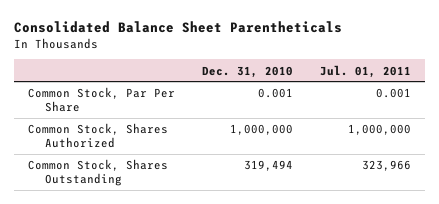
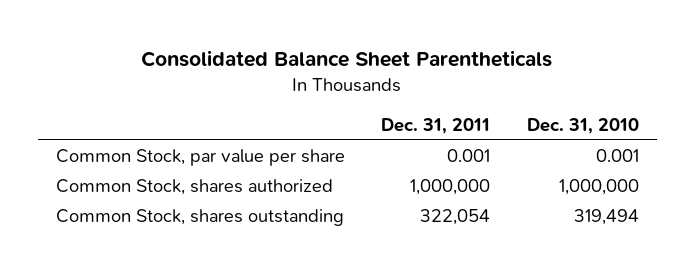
[320,64,412,78] Jul. 01, 2011 -> none
none -> [381,117,491,134] Dec. 31, 2011
[27,87,175,112] Common Stock, Par Per Share -> [55,149,345,167] Common Stock, par value per share
[27,123,168,148] Common Stock, Shares Authorized -> [55,179,333,196] Common Stock, shares authorized
[27,159,168,186] Common Stock, Shares Outstanding -> [55,209,344,227] Common Stock, shares outstanding

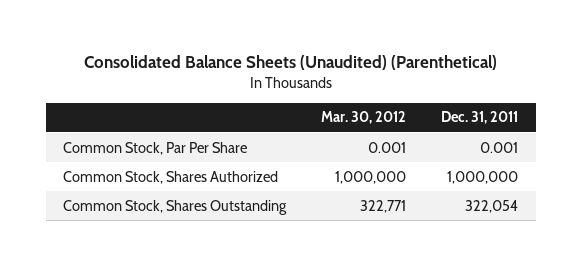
[141,50,553,68] Consolidated Balance Sheet Parentheticals -> [83,55,497,71] Consolidated Balance Sheets (Unaudited) (Parenthetical)
[526,117,639,134] Dec. 31, 2010 -> none
none -> [321,111,407,125] Mar. 30, 2012
[55,149,345,167] Common Stock, par value per share -> [63,141,248,155] Common Stock, Par Per Share
[55,179,333,196] Common Stock, shares authorized -> [63,170,279,184] Common Stock, Shares Authorized
[55,209,344,227] Common Stock, shares outstanding -> [63,199,288,215] Common Stock, Shares Outstanding

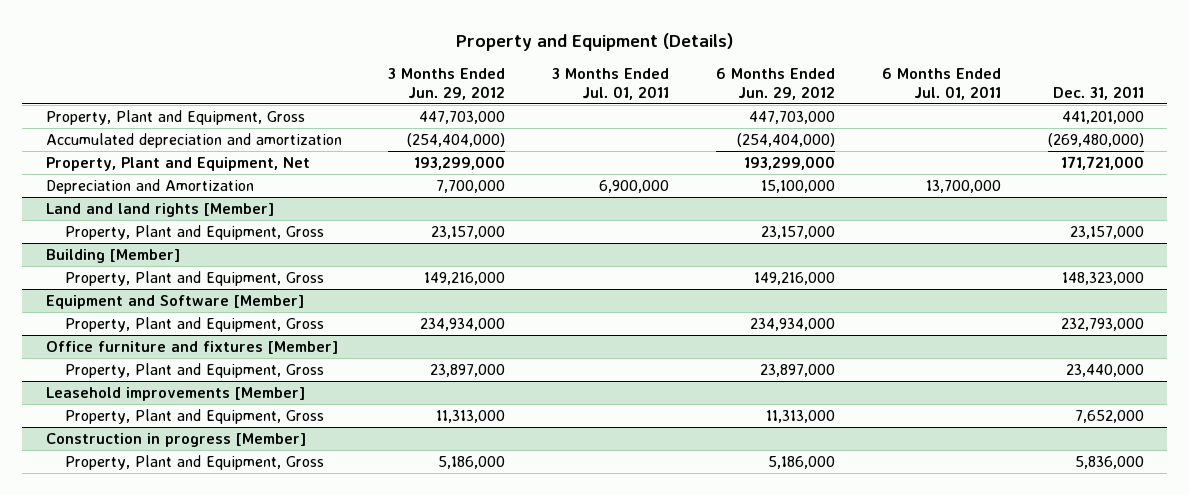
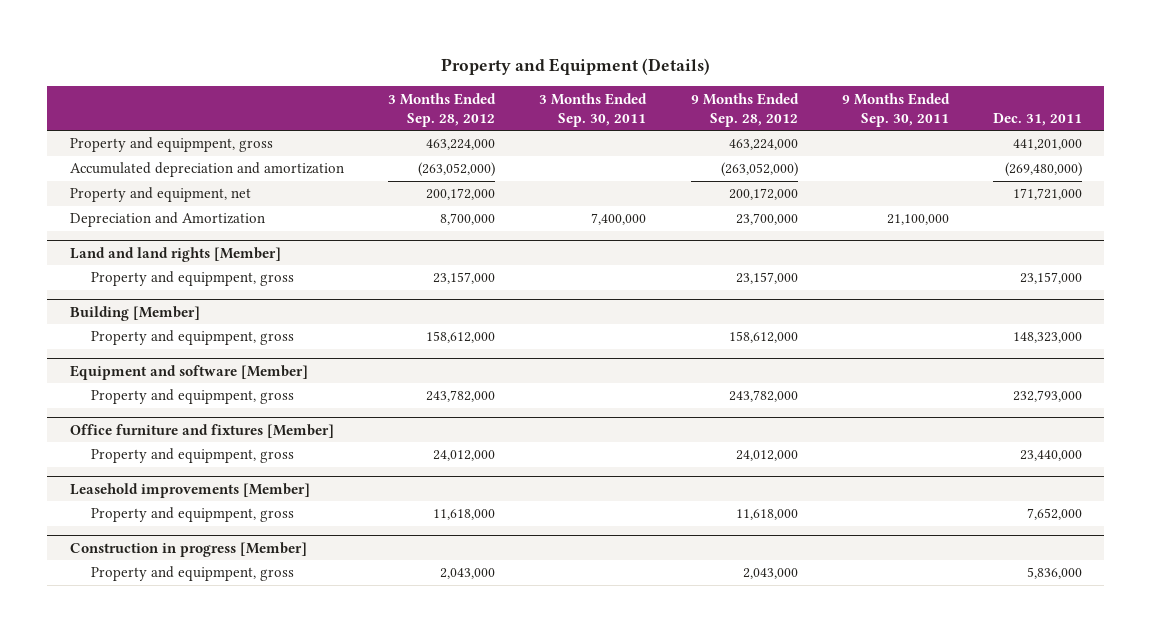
[388,68,506,100] 3 Months Ended Jun. 29, 2012 -> none
[552,68,670,100] 3 Months Ended Jul. 01, 2011 -> none
[716,68,836,100] 6 Months Ended Jun. 29, 2012 -> none
[882,68,1002,100] 6 Months Ended Jul. 01, 2011 -> none
none -> [387,92,496,127] 3 Months Ended Sep. 28, 2012
none -> [539,92,648,127] 3 Months Ended Sep. 30, 2011
none -> [690,92,799,127] 9 Months Ended Sep. 28, 2012
none -> [841,92,950,127] 9 Months Ended Sep. 30, 2011
[45,109,305,125] Property, Plant and Equipment, Gross -> [69,137,273,153] Property and equipmpent, gross
[45,156,310,171] Property, Plant and Equipment, Net -> [69,187,251,203] Property and equipment, net
[65,224,325,240] Property, Plant and Equipment, Gross -> [90,271,294,287] Property and equipmpent, gross
[65,270,325,286] Property, Plant and Equipment, Gross -> [90,330,294,346] Property and equipmpent, gross
[45,294,304,309] Equipment and Software [Member] -> [69,364,308,380] Equipment and software [Member]
[65,316,325,332] Property, Plant and Equipment, Gross -> [90,389,294,405] Property and equipmpent, gross
[65,362,325,378] Property, Plant and Equipment, Gross -> [90,448,294,464] Property and equipmpent, gross
[65,408,325,424] Property, Plant and Equipment, Gross -> [90,507,294,523] Property and equipmpent, gross
[65,454,325,470] Property, Plant and Equipment, Gross -> [90,566,294,582] Property and equipmpent, gross

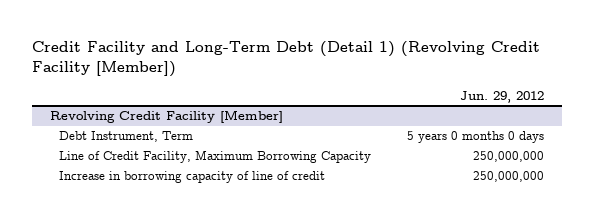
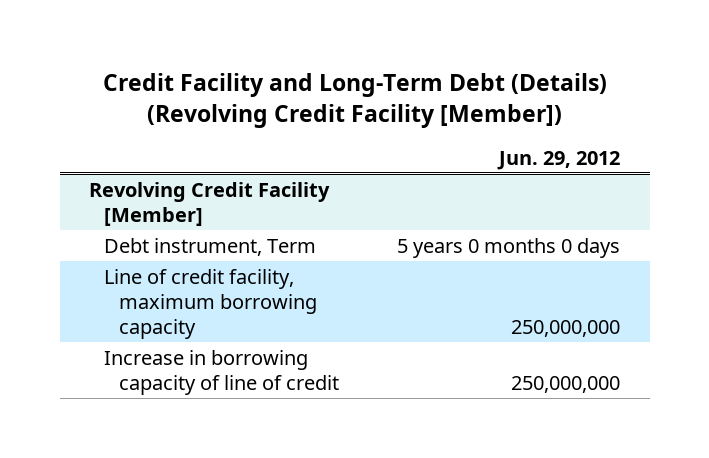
[31,40,540,78] Credit Facility and Long-Term Debt (Detail 1) (Revolving Credit Facility [Member]) -> [102,72,607,129] Credit Facility and Long-Term Debt (Details) (Revolving Credit Facility [Member])
[58,131,193,143] Debt Instrument, Term -> [103,237,316,256] Debt instrument, Term
[58,150,371,164] Line of Credit Facility, Maximum Borrowing Capacity -> [103,268,317,340] Line of credit facility, maximum borrowing capacity

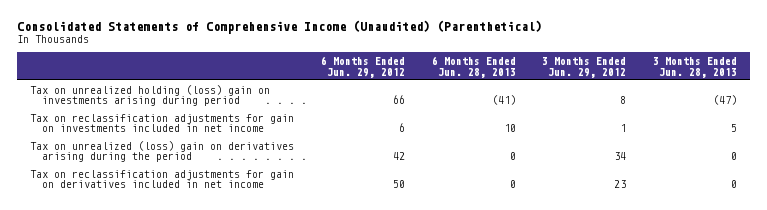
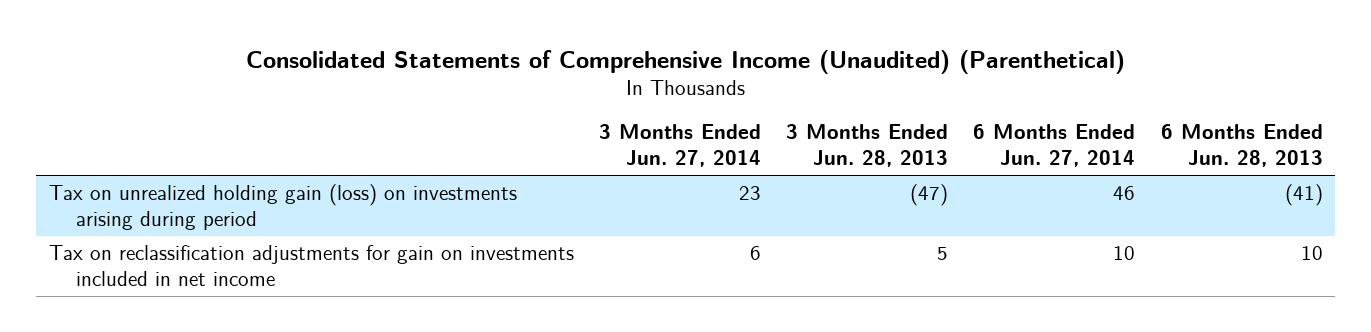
[320,55,405,78] 6 Months Ended Jun. 29, 2012 -> none
[542,56,627,78] 3 Months Ended Jun. 29, 2012 -> none
none -> [598,124,761,168] 3 Months Ended Jun. 27, 2014
none -> [973,124,1136,168] 6 Months Ended Jun. 27, 2014
[30,84,271,107] Tax on unrealized holding (loss) gain on investments arising during period -> [48,184,517,230] Tax on unrealized holding gain (loss) on investments arising during period
[30,140,295,163] Tax on unrealized (loss) gain on derivatives arising during the period -> none
[30,169,295,189] Tax on reclassification adjustments for gain on derivatives included in net income -> none

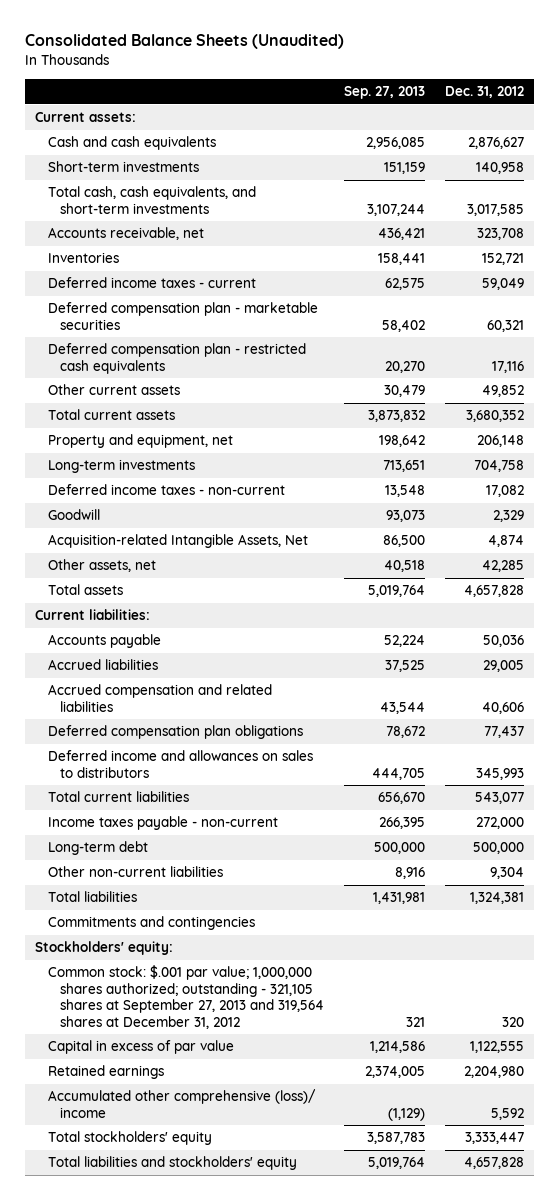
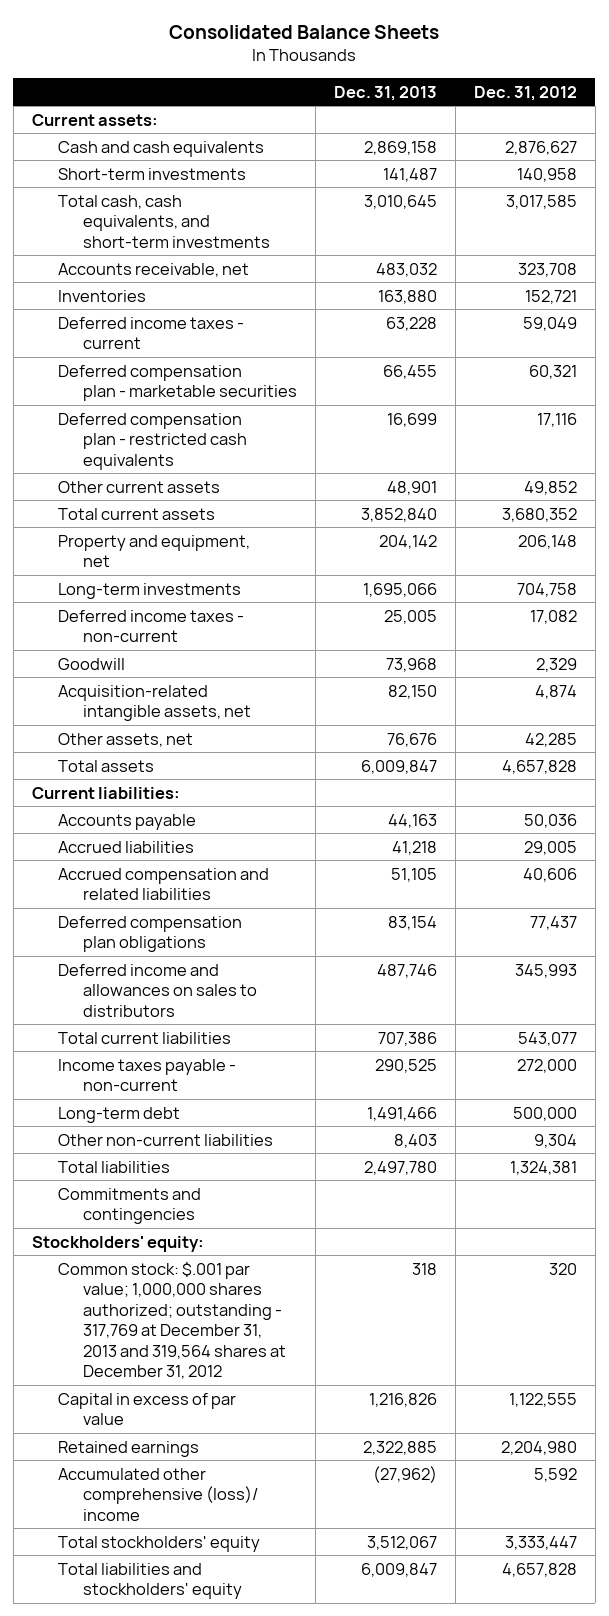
[25,34,345,50] Consolidated Balance Sheets (Unaudited) -> [169,25,440,40] Consolidated Balance Sheets
[344,85,426,99] Sep. 27, 2013 -> none
none -> [334,85,438,101] Dec. 31, 2013
[47,534,308,549] Acquisition-related Intangible Assets, Net -> [57,684,252,722] Acquisition-related intangible assets, net
[47,965,325,1029] Common stock: $.001 par value; 1,000,000 shares authorized; outstanding - 321,105 shares at September 27, 2013 and 319,564 shares at December 31, 2012 -> [57,1261,287,1380] Common stock: $.001 par value; 1,000,000 shares authorized; outstanding - 317,769 at December 31, 2013 and 319,564 shares at December 31, 2012

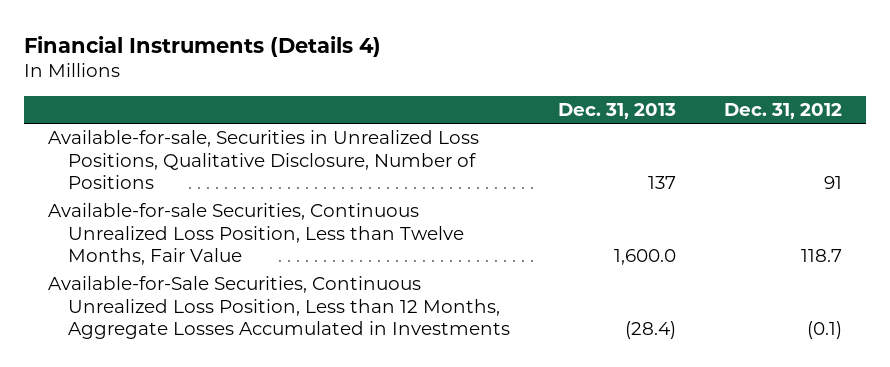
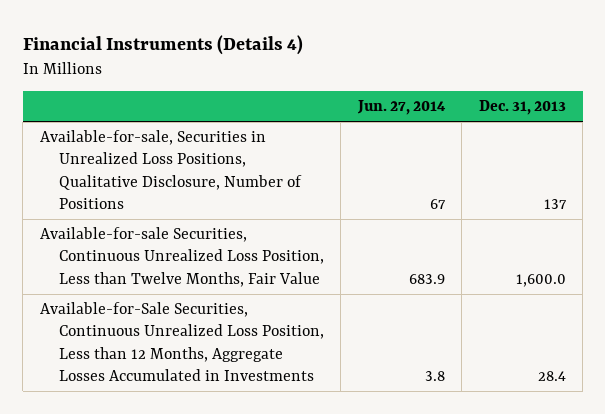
[723,102,842,119] Dec. 31, 2012 -> none
none -> [356,100,446,116] Jun. 27, 2014
[625,321,677,340] (28.4) -> [537,370,566,381] 28.4

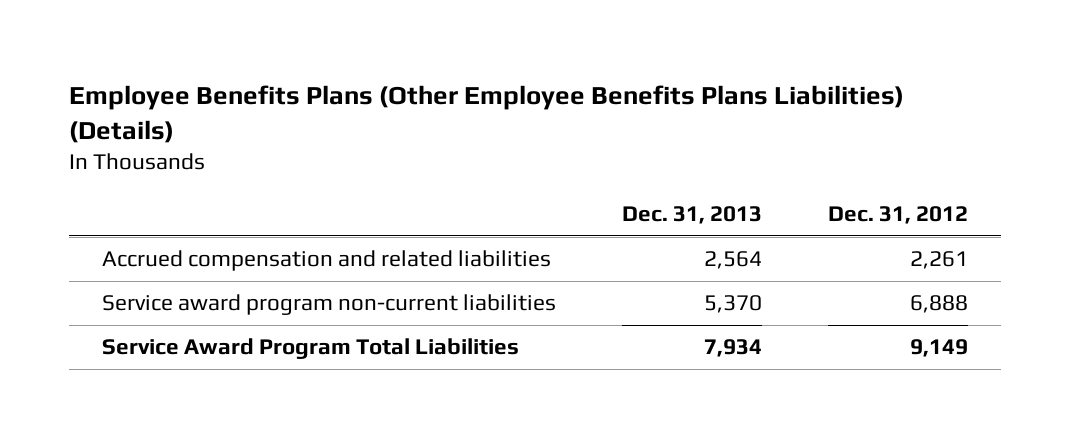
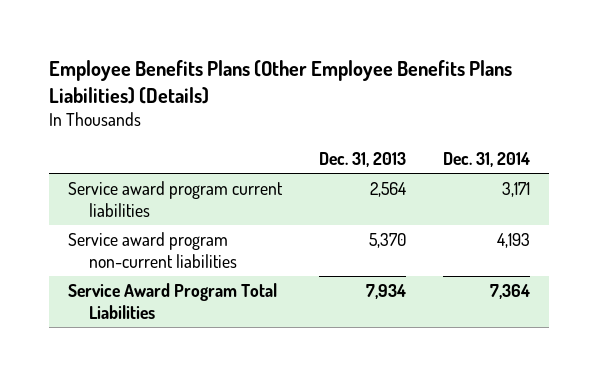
[828,206,969,225] Dec. 31, 2012 -> none
none -> [443,151,531,167] Dec. 31, 2014
[102,250,552,272] Accrued compensation and related liabilities -> [67,181,283,217] Service award program current liabilities

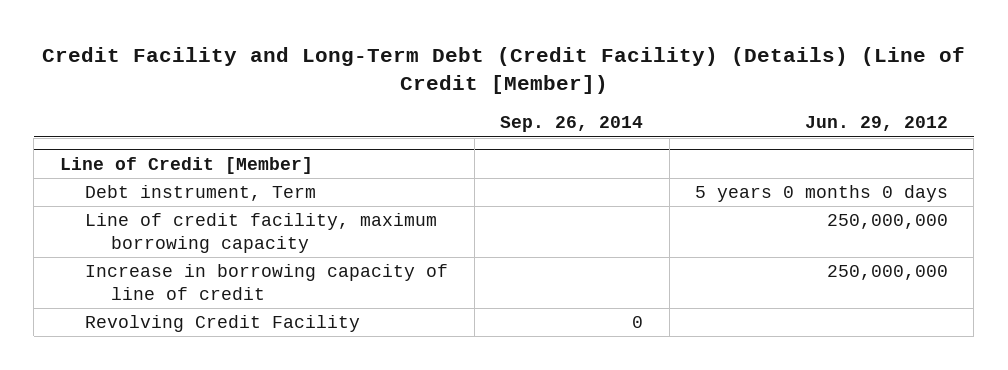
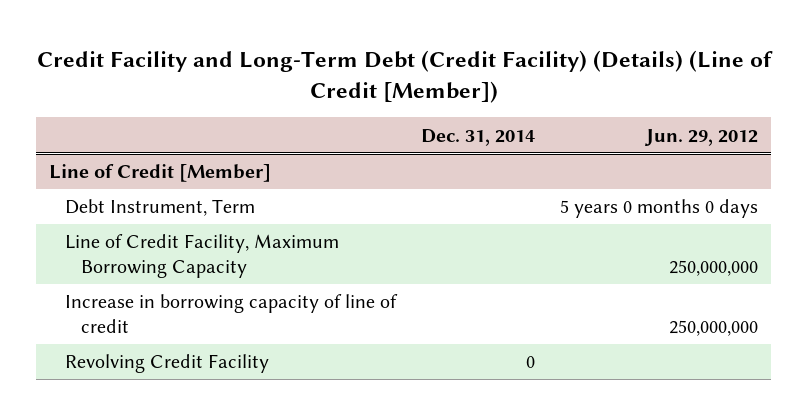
[500,116,644,133] Sep. 26, 2014 -> none
none -> [421,128,536,146] Dec. 31, 2014
[85,185,317,202] Debt instrument, Term -> [64,199,255,217] Debt Instrument, Term
[85,213,438,254] Line of credit facility, maximum borrowing capacity -> [64,234,339,279] Line of Credit Facility, Maximum Borrowing Capacity

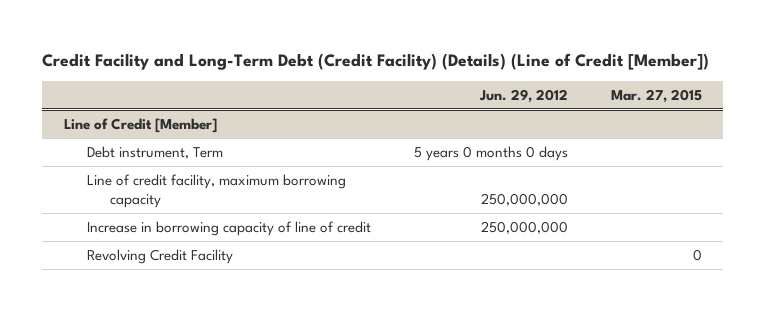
[421,128,536,146] Dec. 31, 2014 -> none
none -> [610,88,702,103] Mar. 27, 2015
[64,199,255,217] Debt Instrument, Term -> [86,145,223,159] Debt instrument, Term
[64,234,339,279] Line of Credit Facility, Maximum Borrowing Capacity -> [86,173,346,208] Line of credit facility, maximum borrowing capacity

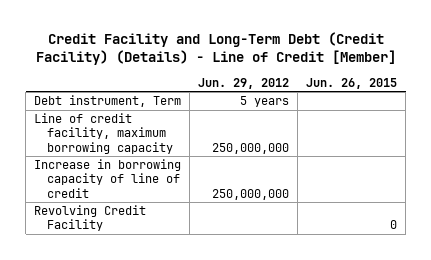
[42,52,710,70] Credit Facility and Long-Term Debt (Credit Facility) (Details) (Line of Credit [Member]) -> [35,31,396,65] Credit Facility and Long-Term Debt (Credit Facility) (Details) - Line of Credit [Member]
[610,88,702,103] Mar. 27, 2015 -> none
none -> [306,77,398,89] Jun. 26, 2015
[63,117,217,133] Line of Credit [Member] -> none
[413,145,568,161] 5 years 0 months 0 days -> [240,96,290,108] 5 years

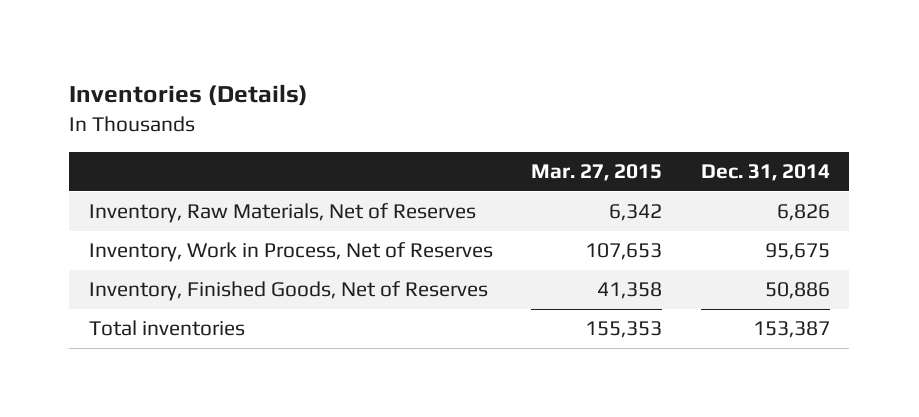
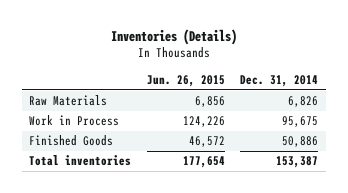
[531,164,663,182] Mar. 27, 2015 -> none
none -> [146,75,225,88] Jun. 26, 2015
[88,203,476,224] Inventory, Raw Materials, Net of Reserves -> [29,95,108,107] Raw Materials
[88,242,493,263] Inventory, Work in Process, Net of Reserves -> [29,115,120,127] Work in Process
[88,281,488,302] Inventory, Finished Goods, Net of Reserves -> [29,135,114,147] Finished Goods

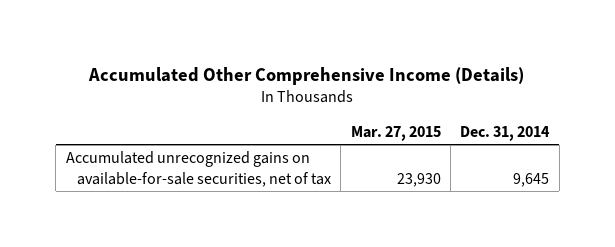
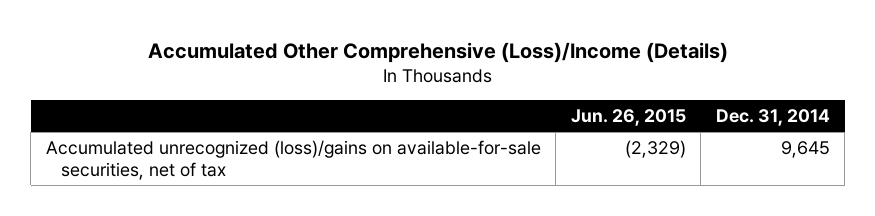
[88,66,525,85] Accumulated Other Comprehensive Income (Details) -> [147,42,728,64] Accumulated Other Comprehensive (Loss)/Income (Details)
[350,125,441,141] Mar. 27, 2015 -> none
none -> [570,109,686,127] Jun. 26, 2015
[65,151,331,187] Accumulated unrecognized gains on available-for-sale securities, net of tax -> [45,139,541,181] Accumulated unrecognized (loss)/gains on available-for-sale securities, net of tax

